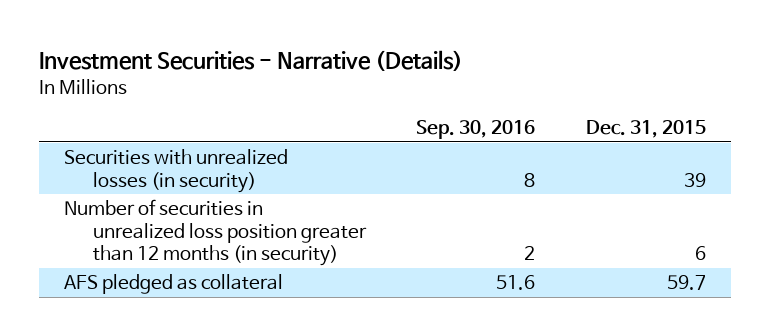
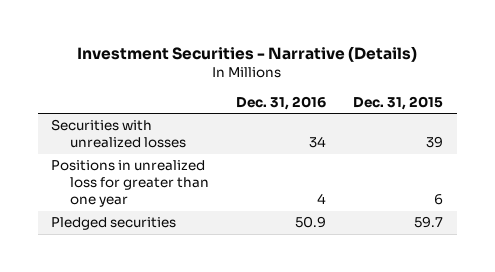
[416,120,536,140] Sep. 30, 2016 -> none
none -> [236,95,327,110] Dec. 31, 2016
[64,149,289,193] Securities with unrealized losses (in security) -> [51,119,187,149] Securities with unrealized losses
[64,199,367,266] Number of securities in unrealized loss position greater than 12 months (in security) -> [51,160,210,208] Positions in unrealized loss for greater than one year
[64,274,284,295] AFS pledged as collateral -> [51,217,177,231] Pledged securities

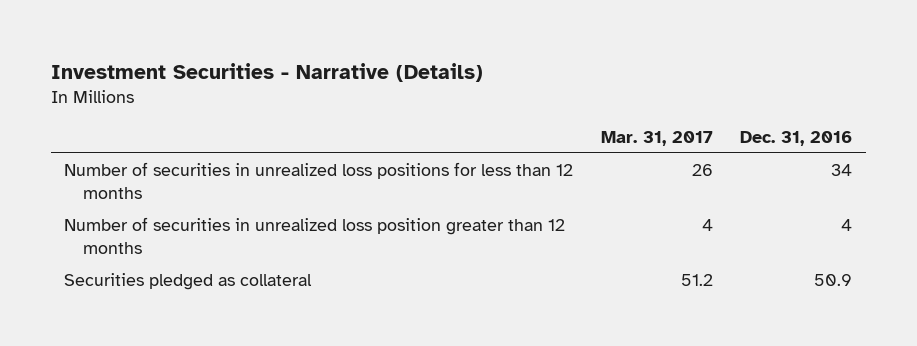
[353,95,444,110] Dec. 31, 2015 -> none
none -> [600,131,713,147] Mar. 31, 2017
[51,119,187,149] Securities with unrealized losses -> [64,161,574,200] Number of securities in unrealized loss positions for less than 12 months
[51,160,210,208] Positions in unrealized loss for greater than one year -> [64,216,566,255] Number of securities in unrealized loss position greater than 12 months
[51,217,177,231] Pledged securities -> [64,272,313,290] Securities pledged as collateral

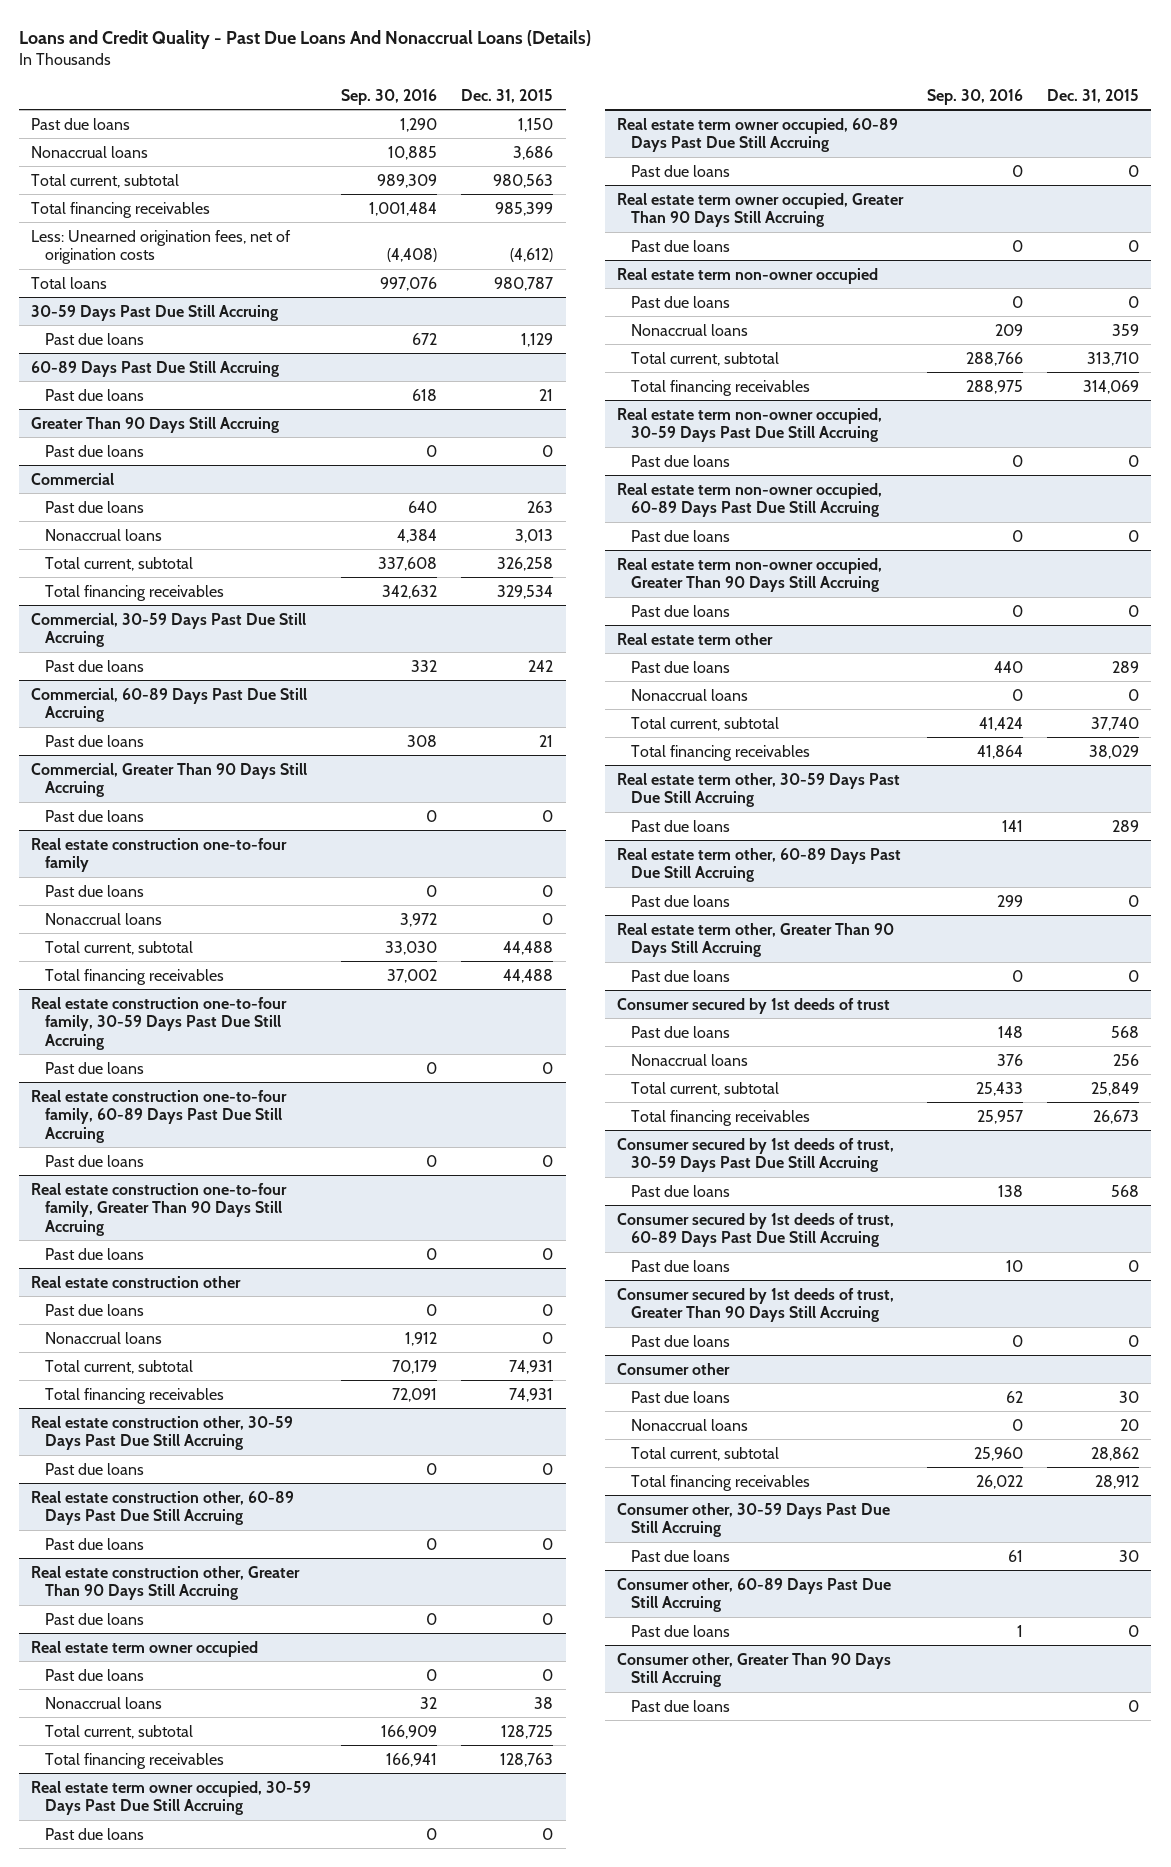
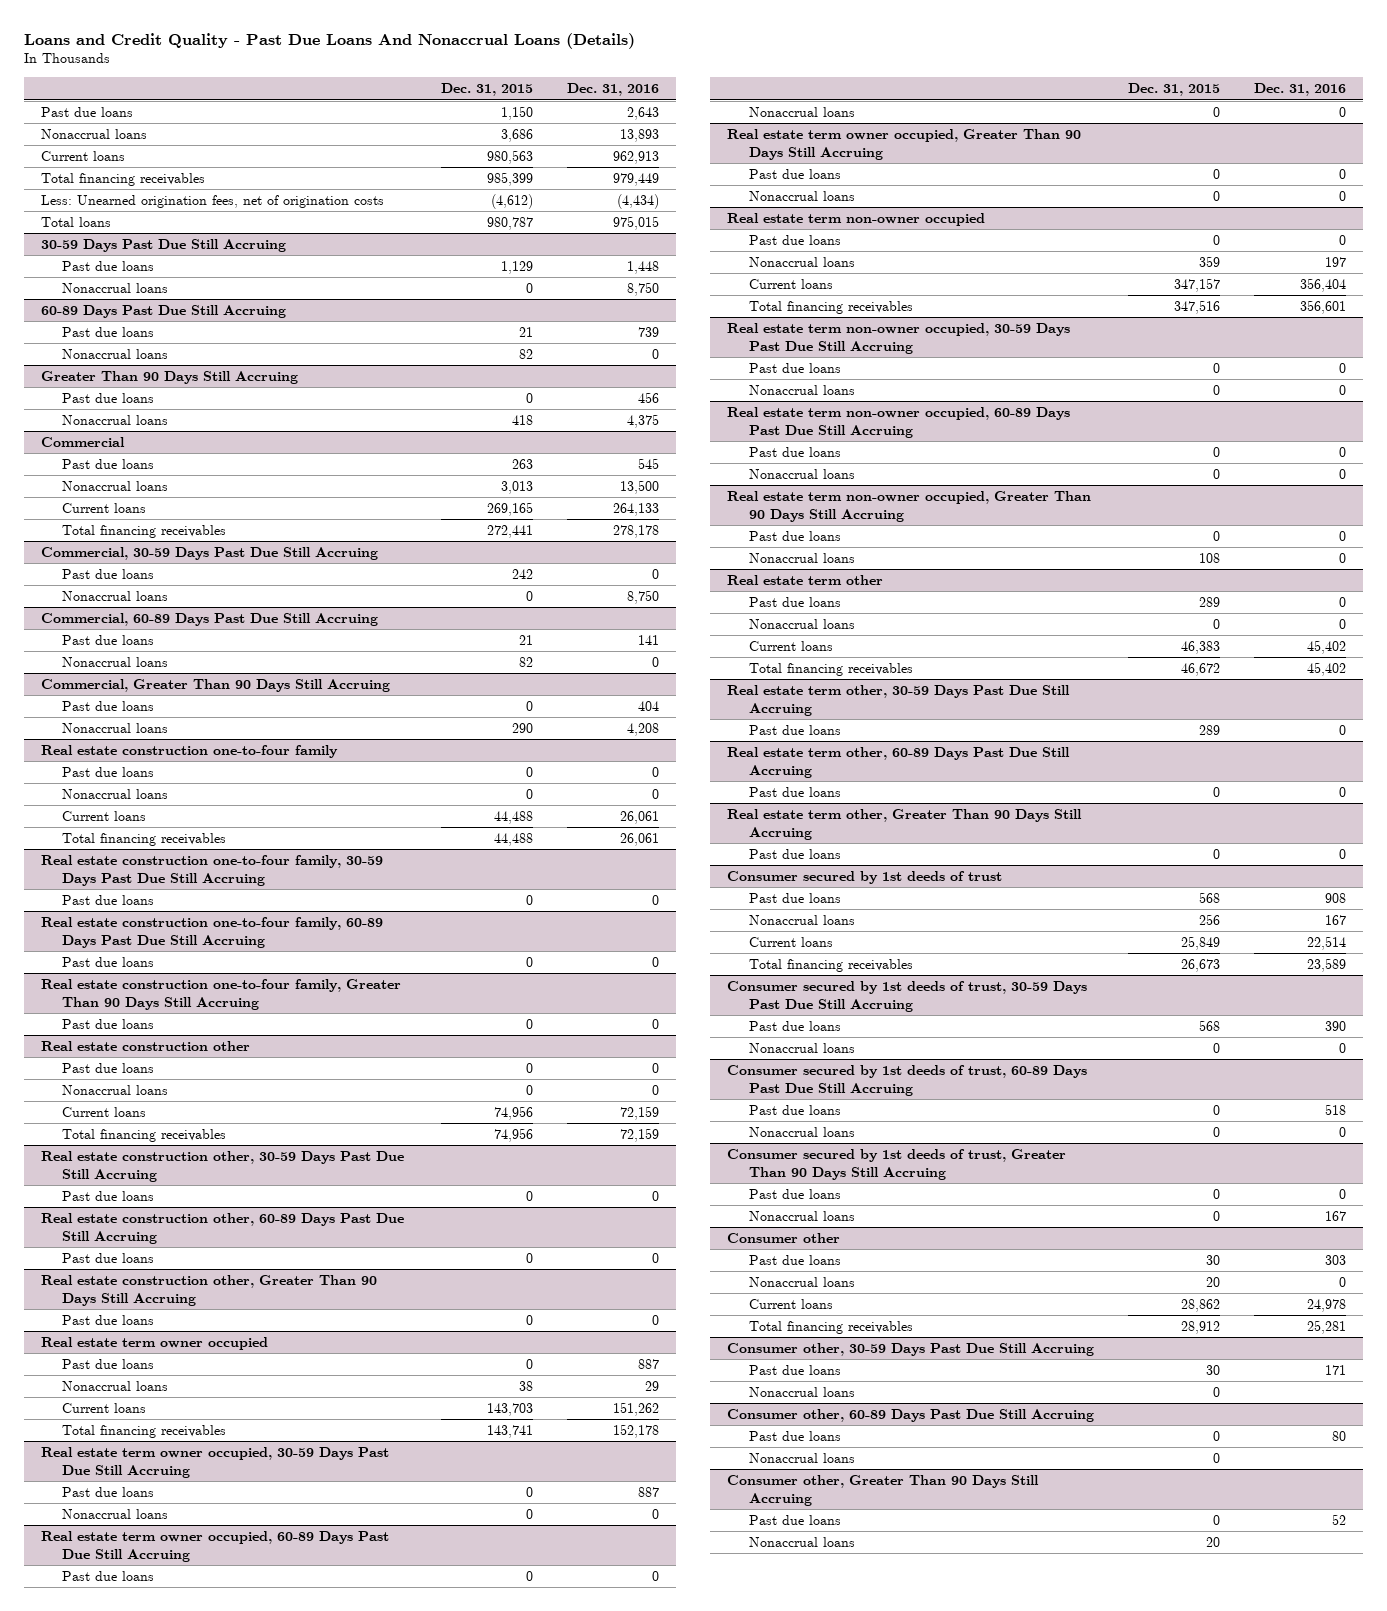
[341,88,438,105] Sep. 30, 2016 -> none
none -> [567,83,660,97] Dec. 31, 2016
[31,173,180,188] Total current, subtotal -> [40,150,125,161] Current loans
none -> [61,282,168,293] Nonaccrual loans
none -> [61,348,168,359] Nonaccrual loans
none -> [61,414,168,425] Nonaccrual loans
[45,556,194,571] Total current, subtotal -> [61,502,146,513] Current loans
[497,556,554,571] 326,258 -> [487,501,534,516] 269,165
[497,584,554,599] 329,534 -> [487,524,534,538] 272,441
none -> [61,590,168,601] Nonaccrual loans
none -> [61,656,168,667] Nonaccrual loans
none -> [61,722,168,733] Nonaccrual loans
[45,940,194,955] Total current, subtotal -> [61,810,146,821] Current loans
[45,1359,194,1374] Total current, subtotal -> [61,1106,146,1117] Current loans
[509,1359,554,1374] 74,931 -> [494,1105,534,1120] 74,956
[509,1387,554,1402] 74,931 -> [494,1127,534,1142] 74,956
[45,1724,194,1739] Total current, subtotal -> [61,1402,146,1413] Current loans
[501,1724,554,1739] 128,725 -> [487,1402,534,1416] 143,703
[500,1752,554,1767] 128,763 -> [487,1424,534,1438] 143,741
none -> [61,1508,168,1519] Nonaccrual loans
none -> [748,106,855,117] Nonaccrual loans
none -> [748,190,855,201] Nonaccrual loans
[630,351,779,366] Total current, subtotal -> [748,278,833,289] Current loans
[1087,351,1140,366] 313,710 -> [1174,277,1221,292] 347,157
[1083,379,1140,394] 314,069 -> [1174,299,1221,314] 347,516
none -> [748,384,855,395] Nonaccrual loans
none -> [748,468,855,479] Nonaccrual loans
none -> [748,552,855,563] Nonaccrual loans
[630,716,779,731] Total current, subtotal -> [748,640,833,651] Current loans
[1091,716,1140,731] 37,740 -> [1181,640,1221,654] 46,383
[1089,744,1140,759] 38,029 -> [1181,662,1221,676] 46,672
[630,1081,779,1096] Total current, subtotal -> [748,936,833,947] Current loans
none -> [748,1042,855,1053] Nonaccrual loans
none -> [748,1126,855,1137] Nonaccrual loans
none -> [748,1210,855,1221] Nonaccrual loans
[630,1446,779,1461] Total current, subtotal -> [748,1298,833,1309] Current loans
none -> [748,1386,855,1397] Nonaccrual loans
none -> [748,1452,855,1463] Nonaccrual loans
none -> [748,1536,855,1547] Nonaccrual loans

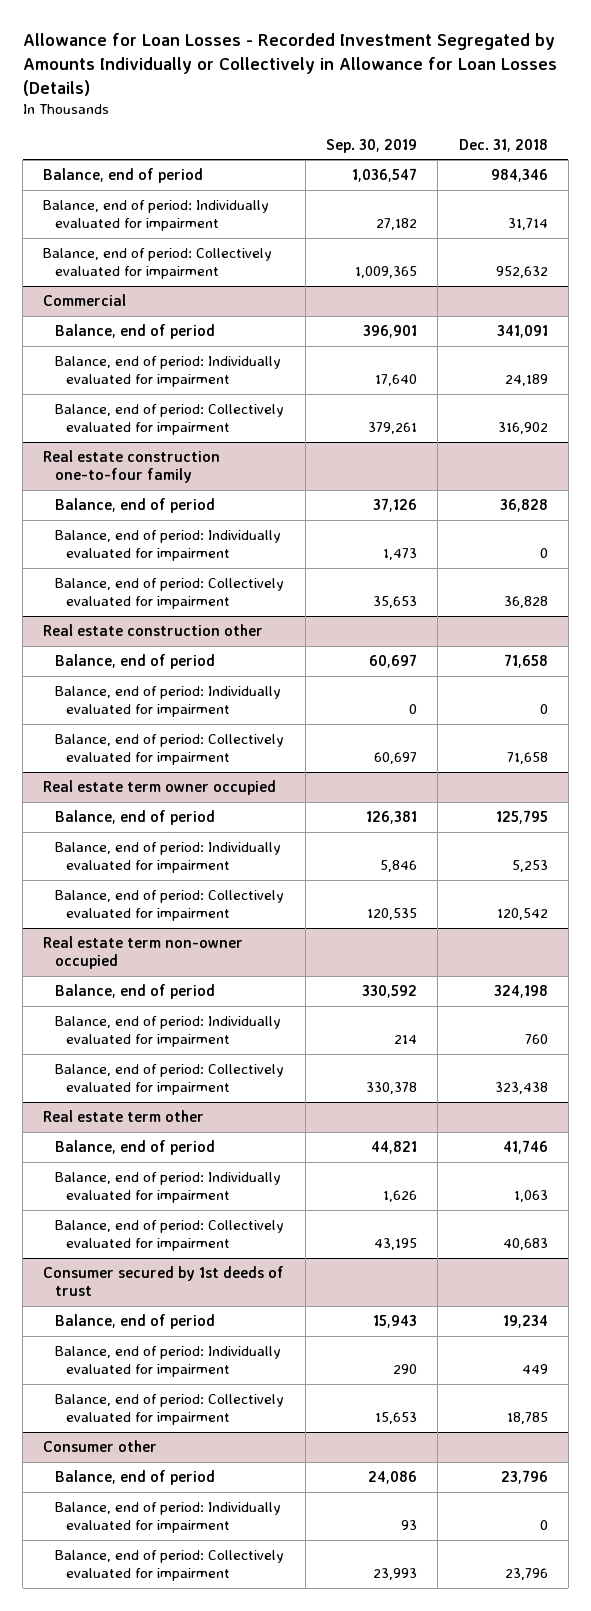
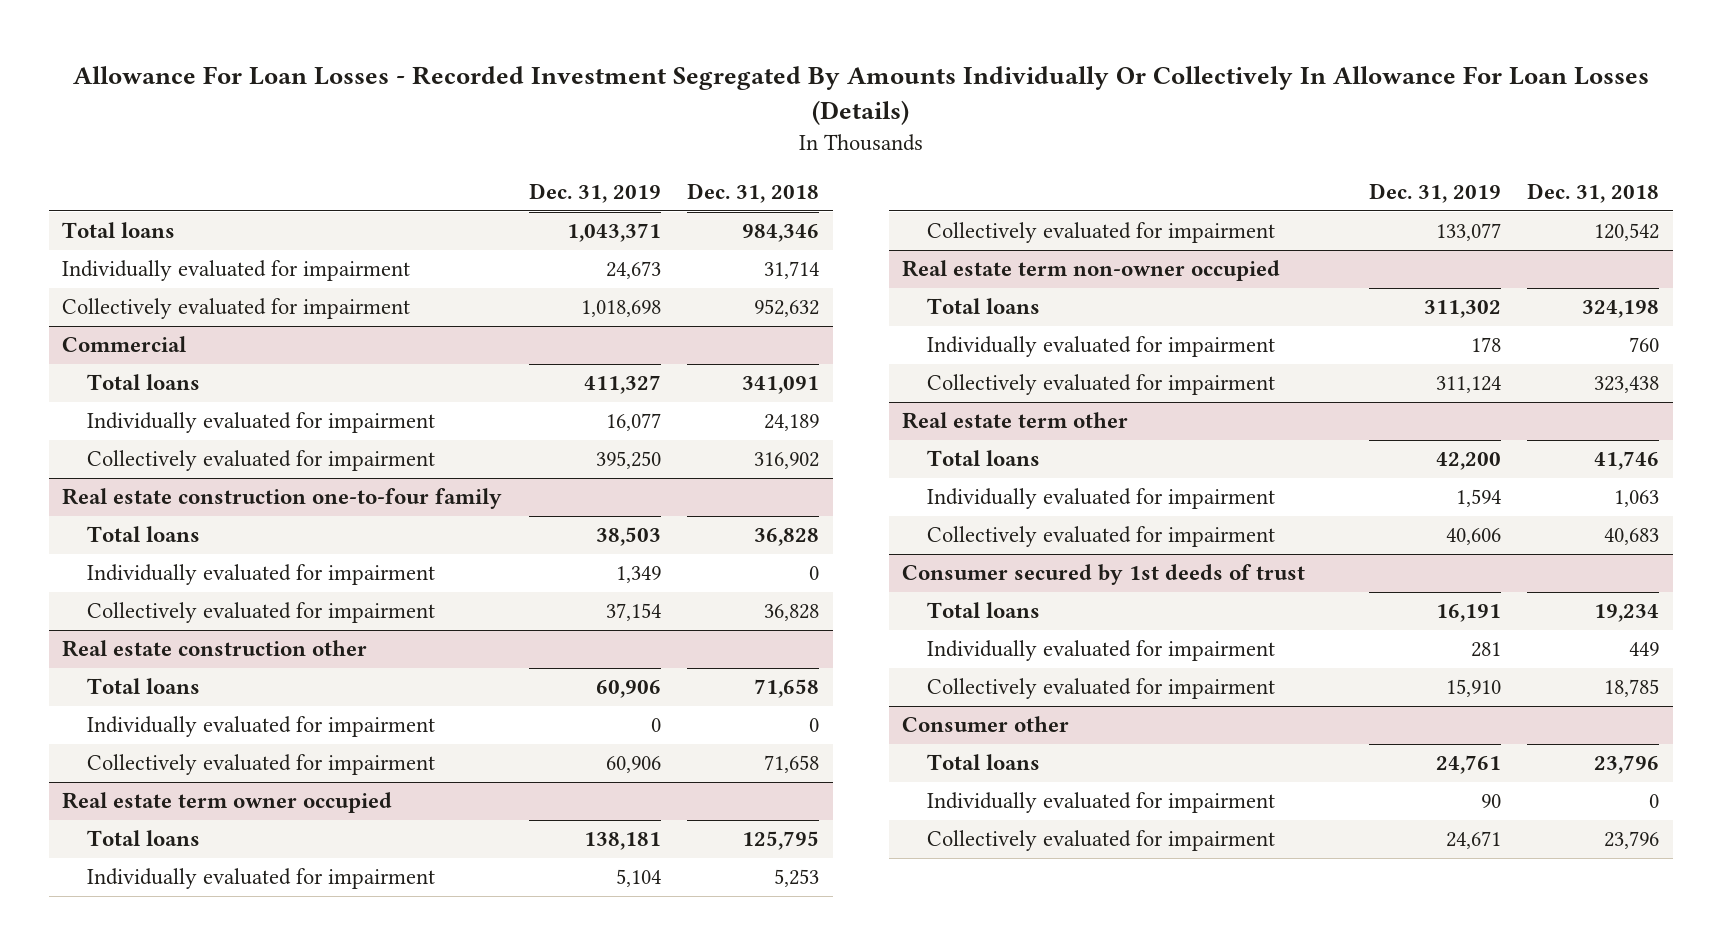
[22,33,557,96] Allowance for Loan Losses - Recorded Investment Segregated by Amounts Individually or Collectively in Allowance for Loan Losses (Details) -> [72,66,1649,126] Allowance For Loan Losses - Recorded Investment Segregated By Amounts Individually Or Collectively In Allowance For Loan Losses (Details)
[326,138,418,153] Sep. 30, 2019 -> none
none -> [528,183,661,204] Dec. 31, 2019
[43,168,204,184] Balance, end of period -> [62,222,176,239] Total loans
[43,200,270,232] Balance, end of period: Individually evaluated for impairment -> [62,260,411,282] Individually evaluated for impairment
[43,248,273,280] Balance, end of period: Collectively evaluated for impairment -> [62,298,411,320] Collectively evaluated for impairment
[54,324,215,340] Balance, end of period -> [86,374,200,391] Total loans
[54,356,281,388] Balance, end of period: Individually evaluated for impairment -> [86,412,435,434] Individually evaluated for impairment
[54,404,284,436] Balance, end of period: Collectively evaluated for impairment -> [86,450,435,472] Collectively evaluated for impairment
[54,498,215,514] Balance, end of period -> [86,526,200,543] Total loans
[54,530,281,562] Balance, end of period: Individually evaluated for impairment -> [86,564,435,586] Individually evaluated for impairment
[54,578,284,610] Balance, end of period: Collectively evaluated for impairment -> [86,602,435,624] Collectively evaluated for impairment
[54,654,215,670] Balance, end of period -> [86,678,200,695] Total loans
[54,686,281,718] Balance, end of period: Individually evaluated for impairment -> [86,716,435,738] Individually evaluated for impairment
[54,734,284,766] Balance, end of period: Collectively evaluated for impairment -> [86,754,435,776] Collectively evaluated for impairment
[54,810,215,826] Balance, end of period -> [86,830,200,847] Total loans
[54,842,281,874] Balance, end of period: Individually evaluated for impairment -> [86,868,435,890] Individually evaluated for impairment
[54,890,284,922] Balance, end of period: Collectively evaluated for impairment -> [927,222,1276,244] Collectively evaluated for impairment
[54,984,215,1000] Balance, end of period -> [927,298,1041,315] Total loans
[54,1016,281,1048] Balance, end of period: Individually evaluated for impairment -> [927,336,1276,358] Individually evaluated for impairment
[54,1064,284,1096] Balance, end of period: Collectively evaluated for impairment -> [927,374,1276,396] Collectively evaluated for impairment
[54,1140,215,1156] Balance, end of period -> [927,450,1041,467] Total loans
[54,1172,281,1204] Balance, end of period: Individually evaluated for impairment -> [927,488,1276,510] Individually evaluated for impairment
[54,1220,284,1252] Balance, end of period: Collectively evaluated for impairment -> [927,526,1276,548] Collectively evaluated for impairment
[54,1314,215,1330] Balance, end of period -> [927,602,1041,619] Total loans
[54,1346,281,1378] Balance, end of period: Individually evaluated for impairment -> [927,640,1276,662] Individually evaluated for impairment
[54,1394,284,1426] Balance, end of period: Collectively evaluated for impairment -> [927,678,1276,700] Collectively evaluated for impairment
[54,1470,215,1486] Balance, end of period -> [927,754,1041,771] Total loans
[54,1502,281,1534] Balance, end of period: Individually evaluated for impairment -> [927,792,1276,814] Individually evaluated for impairment
[54,1550,284,1582] Balance, end of period: Collectively evaluated for impairment -> [927,830,1276,852] Collectively evaluated for impairment

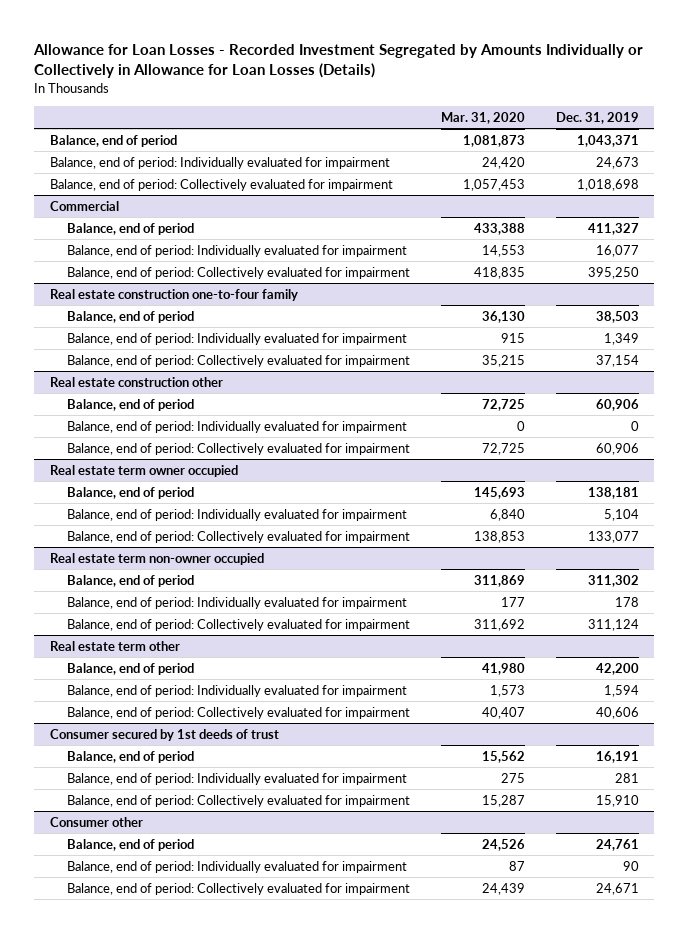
[72,66,1649,126] Allowance For Loan Losses - Recorded Investment Segregated By Amounts Individually Or Collectively In Allowance For Loan Losses (Details) -> [33,43,644,79] Allowance for Loan Losses - Recorded Investment Segregated by Amounts Individually or Collectively in Allowance for Loan Losses (Details)
[687,183,820,204] Dec. 31, 2018 -> none
none -> [440,111,525,124] Mar. 31, 2020
[62,222,176,239] Total loans -> [49,134,177,147] Balance, end of period
[62,260,411,282] Individually evaluated for impairment -> [49,156,390,169] Balance, end of period: Individually evaluated for impairment
[62,298,411,320] Collectively evaluated for impairment -> [49,178,393,191] Balance, end of period: Collectively evaluated for impairment
[86,374,200,391] Total loans -> [66,222,194,235] Balance, end of period
[86,412,435,434] Individually evaluated for impairment -> [66,244,407,257] Balance, end of period: Individually evaluated for impairment
[86,450,435,472] Collectively evaluated for impairment -> [66,266,410,279] Balance, end of period: Collectively evaluated for impairment
[86,526,200,543] Total loans -> [66,310,194,323] Balance, end of period
[86,564,435,586] Individually evaluated for impairment -> [66,332,407,345] Balance, end of period: Individually evaluated for impairment
[86,602,435,624] Collectively evaluated for impairment -> [66,354,410,367] Balance, end of period: Collectively evaluated for impairment
[86,678,200,695] Total loans -> [66,398,194,411] Balance, end of period
[86,716,435,738] Individually evaluated for impairment -> [66,420,407,433] Balance, end of period: Individually evaluated for impairment
[86,754,435,776] Collectively evaluated for impairment -> [66,442,410,455] Balance, end of period: Collectively evaluated for impairment
[86,830,200,847] Total loans -> [66,486,194,499] Balance, end of period
[86,868,435,890] Individually evaluated for impairment -> [66,508,407,521] Balance, end of period: Individually evaluated for impairment
[927,222,1276,244] Collectively evaluated for impairment -> [66,530,410,543] Balance, end of period: Collectively evaluated for impairment
[927,298,1041,315] Total loans -> [66,574,194,587] Balance, end of period
[927,336,1276,358] Individually evaluated for impairment -> [66,596,407,609] Balance, end of period: Individually evaluated for impairment
[927,374,1276,396] Collectively evaluated for impairment -> [66,618,410,631] Balance, end of period: Collectively evaluated for impairment
[927,450,1041,467] Total loans -> [66,662,194,675] Balance, end of period
[927,488,1276,510] Individually evaluated for impairment -> [66,684,407,697] Balance, end of period: Individually evaluated for impairment
[927,526,1276,548] Collectively evaluated for impairment -> [66,706,410,719] Balance, end of period: Collectively evaluated for impairment
[927,602,1041,619] Total loans -> [66,750,194,763] Balance, end of period
[927,640,1276,662] Individually evaluated for impairment -> [66,772,407,785] Balance, end of period: Individually evaluated for impairment
[927,678,1276,700] Collectively evaluated for impairment -> [66,794,410,807] Balance, end of period: Collectively evaluated for impairment
[927,754,1041,771] Total loans -> [66,838,194,851] Balance, end of period
[927,792,1276,814] Individually evaluated for impairment -> [66,860,407,873] Balance, end of period: Individually evaluated for impairment
[927,830,1276,852] Collectively evaluated for impairment -> [66,882,410,895] Balance, end of period: Collectively evaluated for impairment

